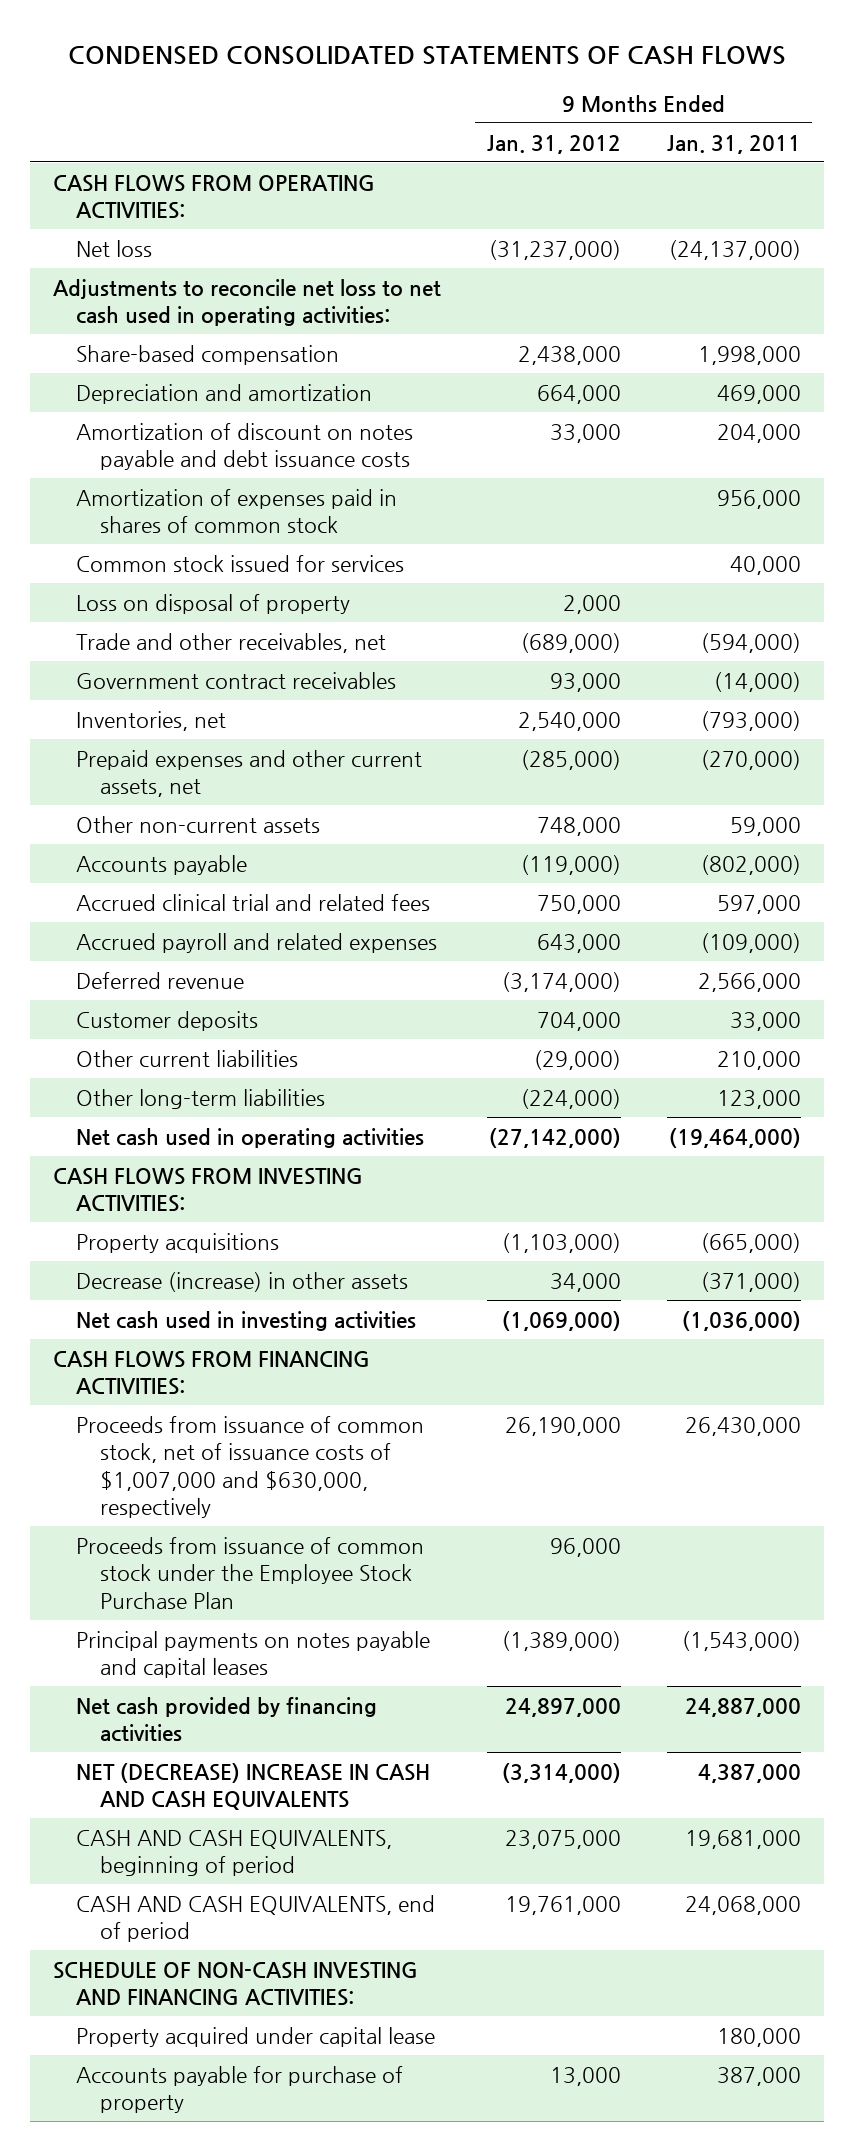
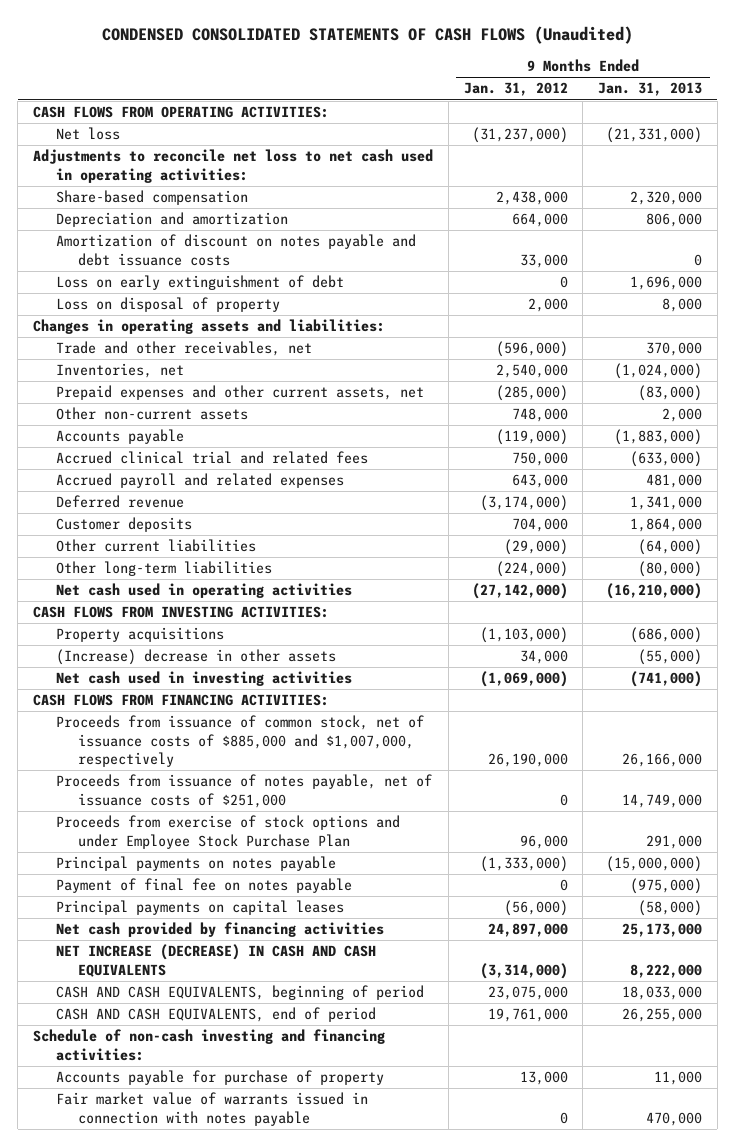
[67,45,786,65] CONDENSED CONSOLIDATED STATEMENTS OF CASH FLOWS -> [101,26,633,45] CONDENSED CONSOLIDATED STATEMENTS OF CASH FLOWS (Unaudited)
[666,134,801,154] Jan. 31, 2011 -> none
none -> [598,82,703,97] Jan. 31, 2013
[76,488,398,534] Amortization of expenses paid in shares of common stock -> none
[76,554,405,572] Common stock issued for services -> none
none -> [55,275,344,291] Loss on early extinguishment of debt
[76,671,397,689] Government contract receivables -> none
none -> [33,319,386,335] Changes in operating assets and liabilities:
[520,632,621,653] (689,000) -> [495,341,568,358] (596,000)
[76,1271,409,1292] Decrease (increase) in other assets -> [55,649,336,666] (Increase) decrease in other assets
[76,1415,425,1519] Proceeds from issuance of common stock, net of issuance costs of $1,007,000 and $630,000, respectively -> [55,715,424,768] Proceeds from issuance of common stock, net of issuance costs of $885,000 and $1,007,000, respectively
none -> [55,774,432,808] Proceeds from issuance of notes payable, net of issuance costs of $251,000
[76,1536,425,1609] Proceeds from issuance of common stock under the Employee Stock Purchase Plan -> [55,815,400,849] Proceeds from exercise of stock options and under Employee Stock Purchase Plan
[76,1630,431,1679] Principal payments on notes payable and capital leases -> [55,856,336,872] Principal payments on notes payable
[501,1630,621,1651] (1,389,000) -> [479,856,568,873] (1,333,000)
none -> [55,878,352,894] Payment of final fee on notes payable
none -> [55,900,344,916] Principal payments on capital leases
[76,1762,431,1811] NET (DECREASE) INCREASE IN CASH AND CASH EQUIVALENTS -> [55,944,376,977] NET INCREASE (DECREASE) IN CASH AND CASH EQUIVALENTS
[76,2026,436,2047] Property acquired under capital lease -> none
[52,1961,418,2007] SCHEDULE OF NON-CASH INVESTING AND FINANCING ACTIVITIES: -> [33,1029,386,1061] Schedule of non-cash investing and financing activities:
none -> [55,1092,368,1126] Fair market value of warrants issued in connection with notes payable

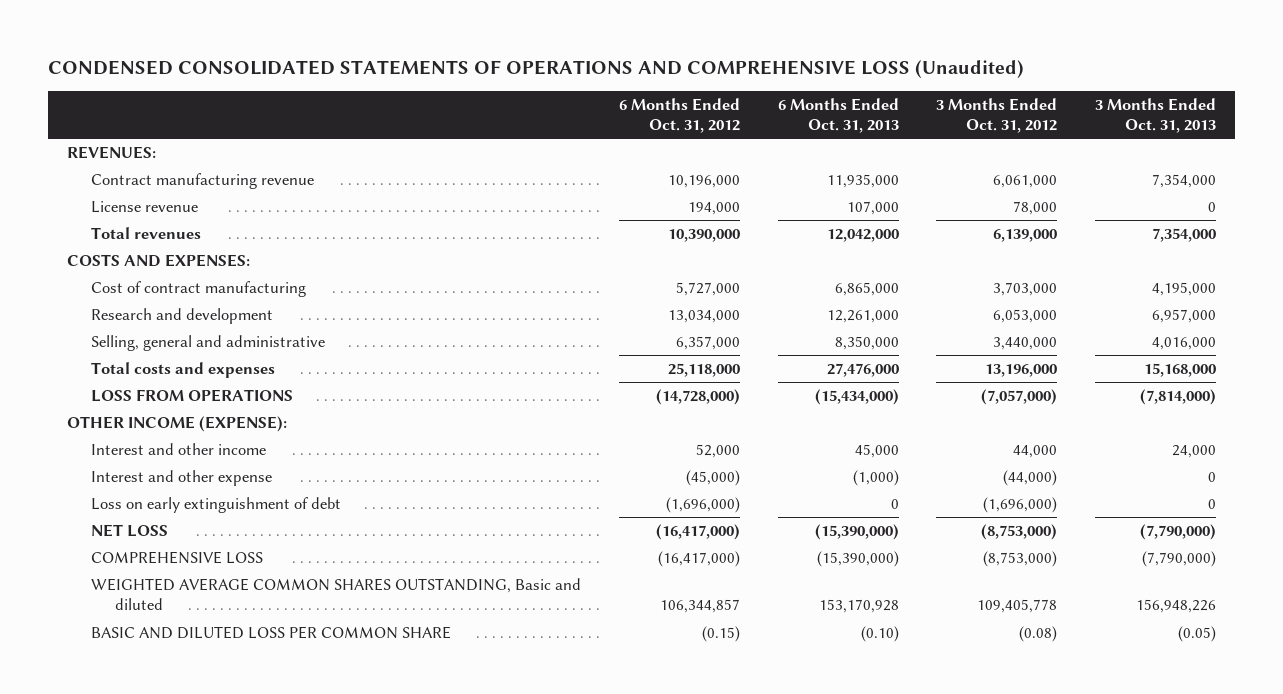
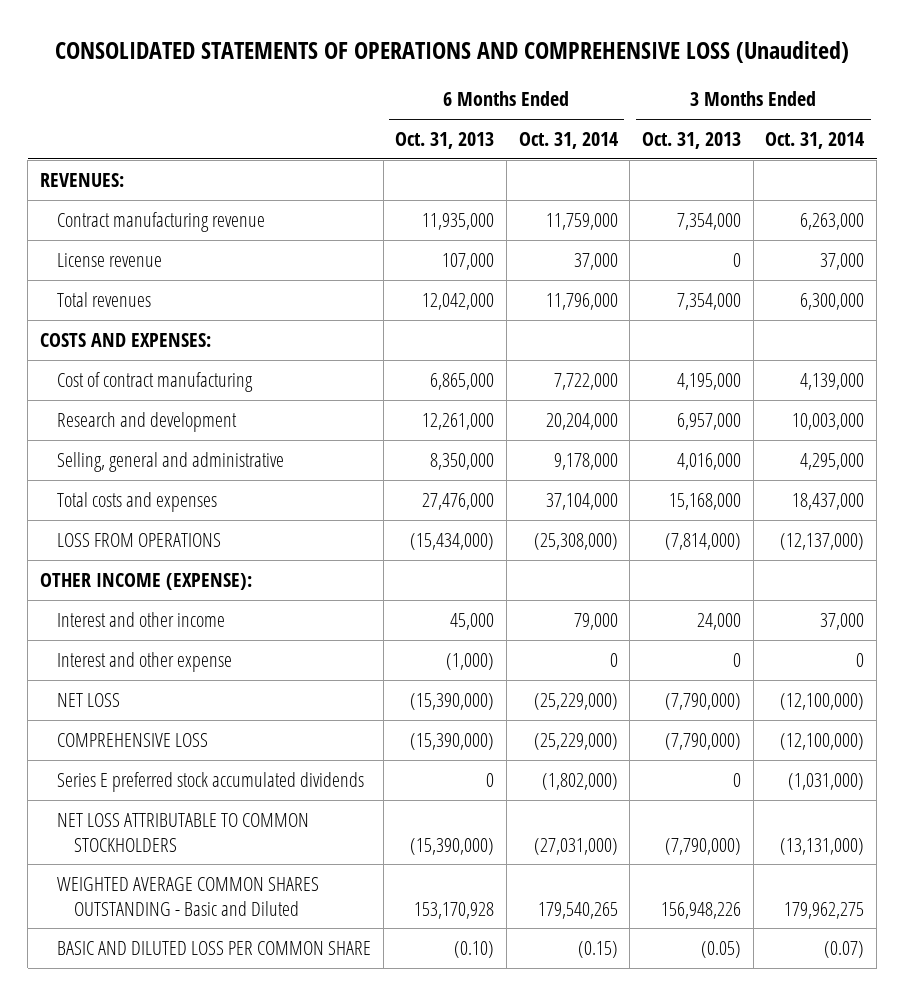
[48,60,1025,79] CONDENSED CONSOLIDATED STATEMENTS OF OPERATIONS AND COMPREHENSIVE LOSS (Unaudited) -> [55,41,850,64] CONSOLIDATED STATEMENTS OF OPERATIONS AND COMPREHENSIVE LOSS (Unaudited)
[618,97,740,134] 6 Months Ended Oct. 31, 2012 -> none
[936,97,1058,134] 3 Months Ended Oct. 31, 2012 -> none
none -> [518,132,618,150] Oct. 31, 2014
none -> [765,132,865,150] Oct. 31, 2014
[91,497,342,514] Loss on early extinguishment of debt -> none
none -> [56,772,364,793] Series E preferred stock accumulated dividends
none -> [56,813,309,852] NET LOSS ATTRIBUTABLE TO COMMON STOCKHOLDERS
[91,578,582,611] WEIGHTED AVERAGE COMMON SHARES OUTSTANDING, Basic and diluted -> [56,877,319,916] WEIGHTED AVERAGE COMMON SHARES OUTSTANDING - Basic and Diluted

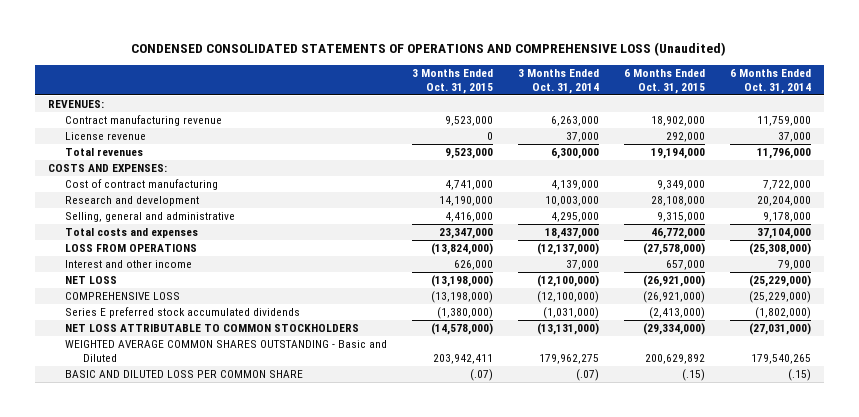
[55,41,850,64] CONSOLIDATED STATEMENTS OF OPERATIONS AND COMPREHENSIVE LOSS (Unaudited) -> [131,42,727,57] CONDENSED CONSOLIDATED STATEMENTS OF OPERATIONS AND COMPREHENSIVE LOSS (Unaudited)
[395,132,495,150] Oct. 31, 2013 -> none
[642,132,742,150] Oct. 31, 2013 -> none
none -> [412,69,494,94] 3 Months Ended Oct. 31, 2015
none -> [624,69,706,94] 6 Months Ended Oct. 31, 2015
[39,573,252,591] OTHER INCOME (EXPENSE): -> none
[56,652,232,673] Interest and other expense -> none
[577,941,618,959] (0.15) -> [788,369,812,382] (.15)
[824,941,865,959] (0.07) -> [576,369,600,382] (.07)

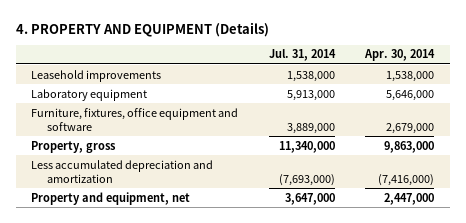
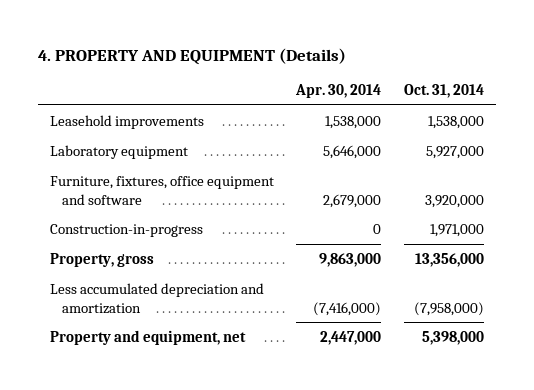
[268,49,336,62] Jul. 31, 2014 -> none
none -> [404,84,485,99] Oct. 31, 2014
none -> [49,223,203,237] Construction-in-progress

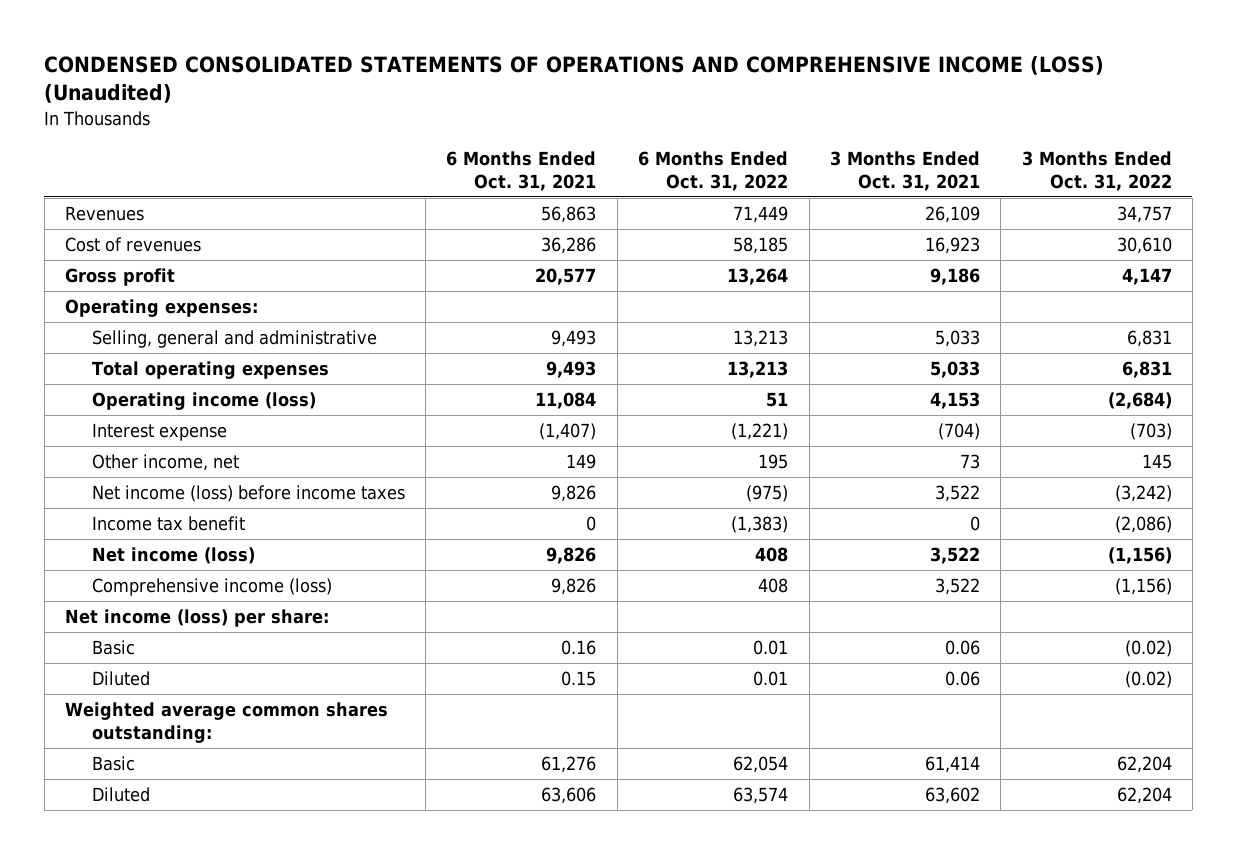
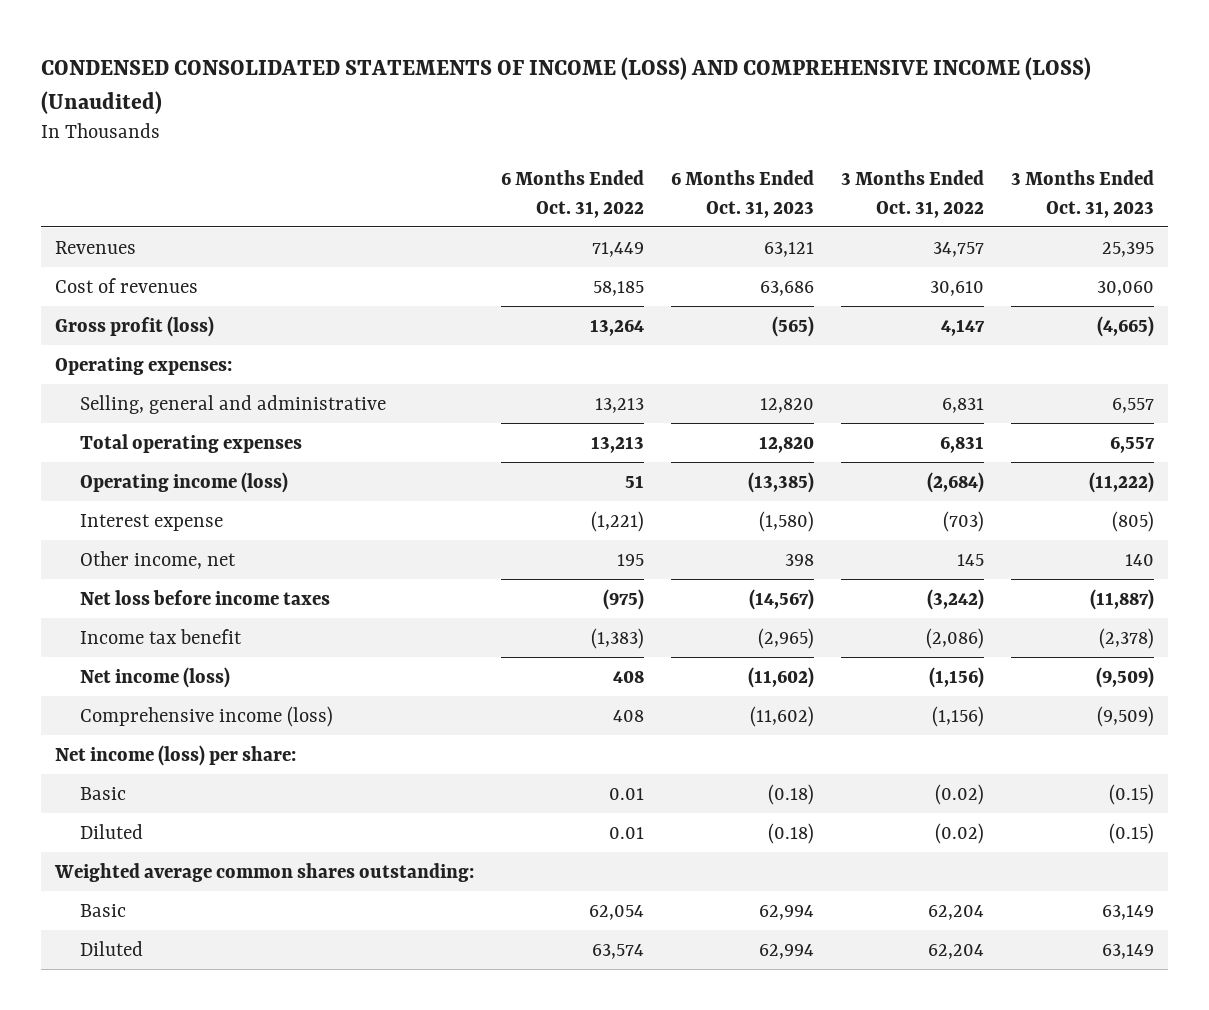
[44,56,1105,104] CONDENSED CONSOLIDATED STATEMENTS OF OPERATIONS AND COMPREHENSIVE INCOME (LOSS) (Unaudited) -> [41,56,1092,114] CONDENSED CONSOLIDATED STATEMENTS OF INCOME (LOSS) AND COMPREHENSIVE INCOME (LOSS) (Unaudited)
[446,150,597,191] 6 Months Ended Oct. 31, 2021 -> none
[829,150,980,191] 3 Months Ended Oct. 31, 2021 -> none
none -> [670,170,814,218] 6 Months Ended Oct. 31, 2023
none -> [1011,170,1155,218] 3 Months Ended Oct. 31, 2023
[65,267,176,286] Gross profit -> [54,315,214,337] Gross profit (loss)
[91,484,405,502] Net income (loss) before income taxes -> [80,589,331,605] Net loss before income taxes

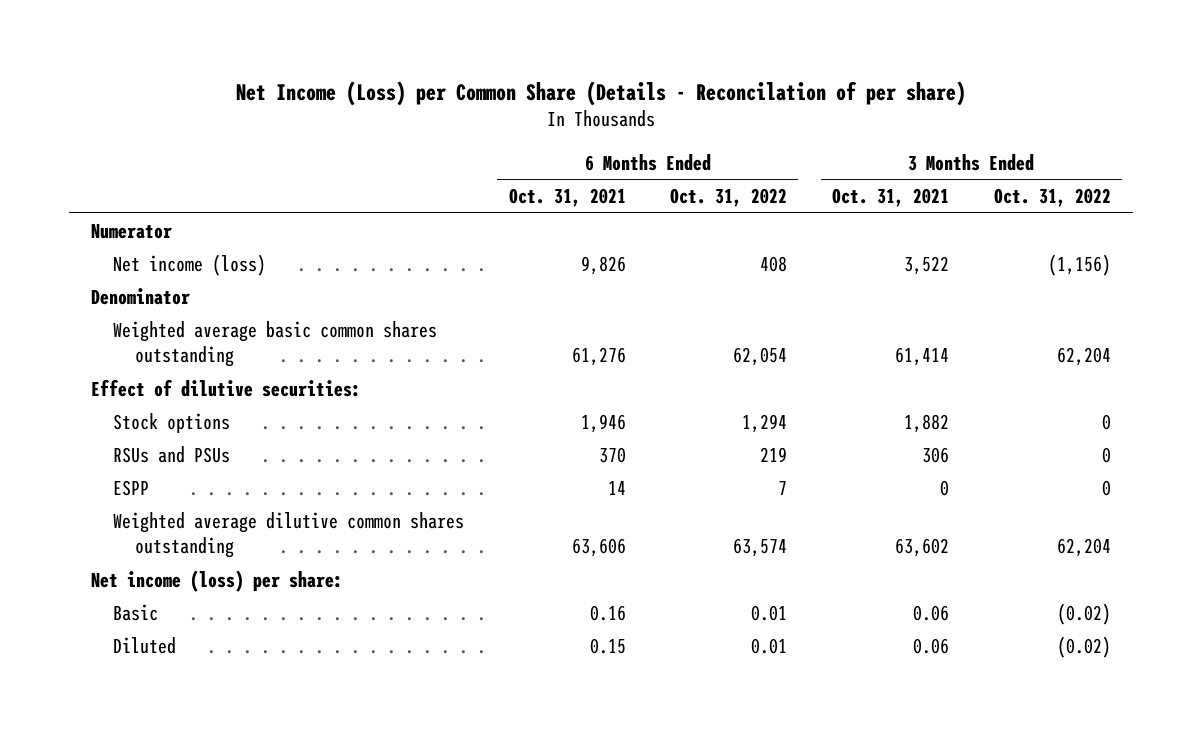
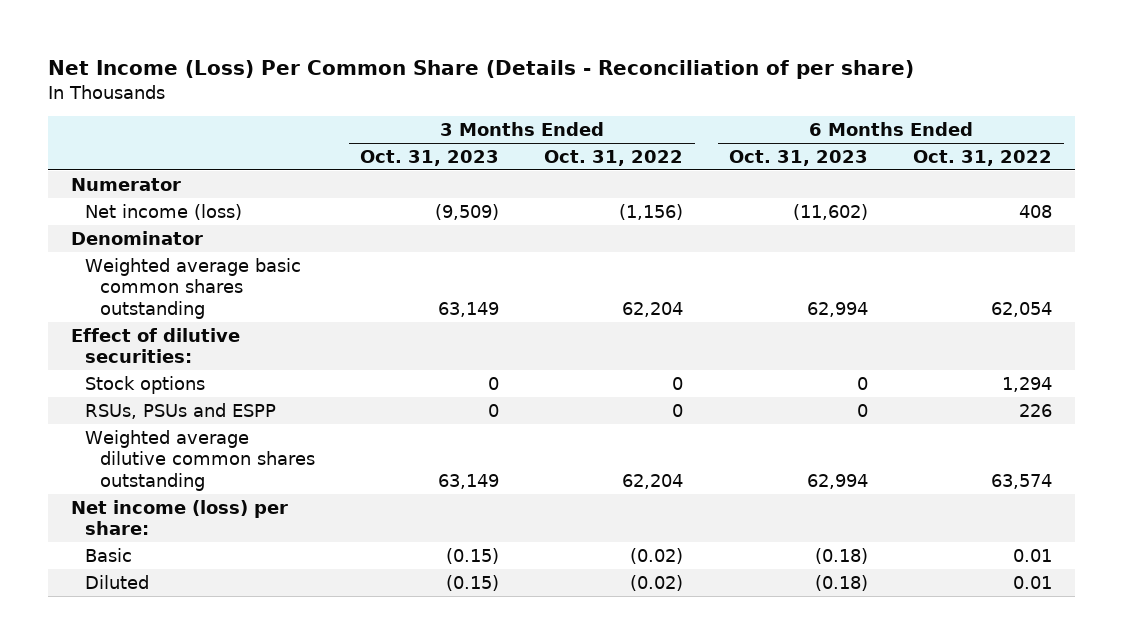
[235,80,966,106] Net Income (Loss) per Common Share (Details - Reconcilation of per share) -> [48,60,915,80] Net Income (Loss) Per Common Share (Details - Reconciliation of per share)
[508,188,626,208] Oct. 31, 2021 -> none
[831,188,949,208] Oct. 31, 2021 -> none
none -> [360,149,500,166] Oct. 31, 2023
none -> [728,149,868,166] Oct. 31, 2023
[112,479,149,496] ESPP -> none
[112,445,230,463] RSUs and PSUs -> [85,402,277,419] RSUs, PSUs and ESPP
[760,446,788,462] 219 -> [1019,403,1053,417] 226

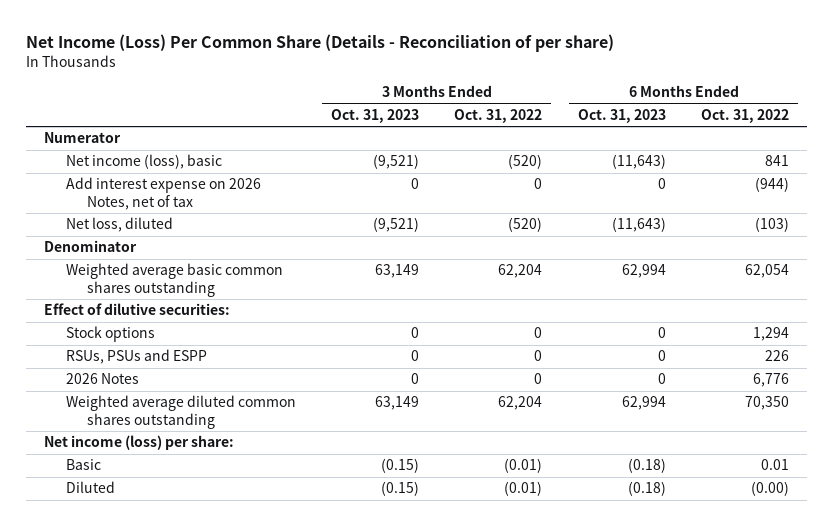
[85,203,243,220] Net income (loss) -> [65,154,222,170] Net income (loss), basic
[435,203,500,220] (9,509) -> [372,154,419,170] (9,521)
[619,203,684,220] (1,156) -> [508,154,543,170] (520)
[792,203,868,220] (11,602) -> [611,154,666,170] (11,643)
[1019,204,1053,218] 408 -> [765,155,790,167] 841
none -> [65,177,261,210] Add interest expense on 2026 Notes, net of tax
none -> [65,217,173,233] Net loss, diluted
none -> [65,373,139,385] 2026 Notes
[85,429,315,492] Weighted average dilutive common shares outstanding -> [65,395,296,429] Weighted average diluted common shares outstanding
[991,474,1053,490] 63,574 -> [745,396,790,411] 70,350
[630,547,684,564] (0.02) -> [504,458,543,474] (0.01)
[630,574,684,591] (0.02) -> [504,481,543,497] (0.01)
[1013,575,1053,589] 0.01 -> [751,481,790,497] (0.00)

